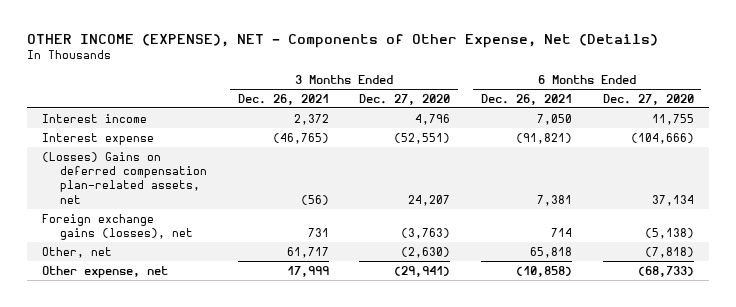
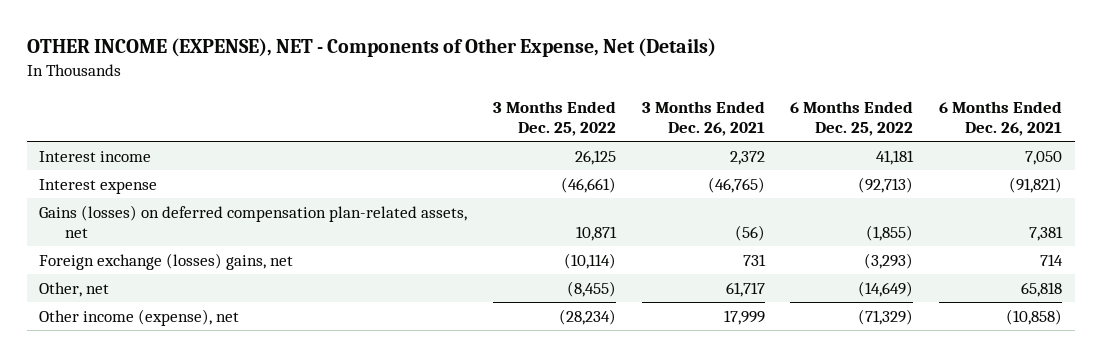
[359,93,451,105] Dec. 27, 2020 -> none
[602,93,694,105] Dec. 27, 2020 -> none
none -> [492,100,616,137] 3 Months Ended Dec. 25, 2022
none -> [790,100,914,137] 6 Months Ended Dec. 25, 2022
[42,151,208,204] (Losses) Gains on deferred compensation plan-related assets, net -> [39,204,468,239] Gains (losses) on deferred compensation plan-related assets, net
[42,213,194,240] Foreign exchange gains (losses), net -> [39,252,294,270] Foreign exchange (losses) gains, net
[42,265,169,278] Other expense, net -> [39,308,240,326] Other income (expense), net

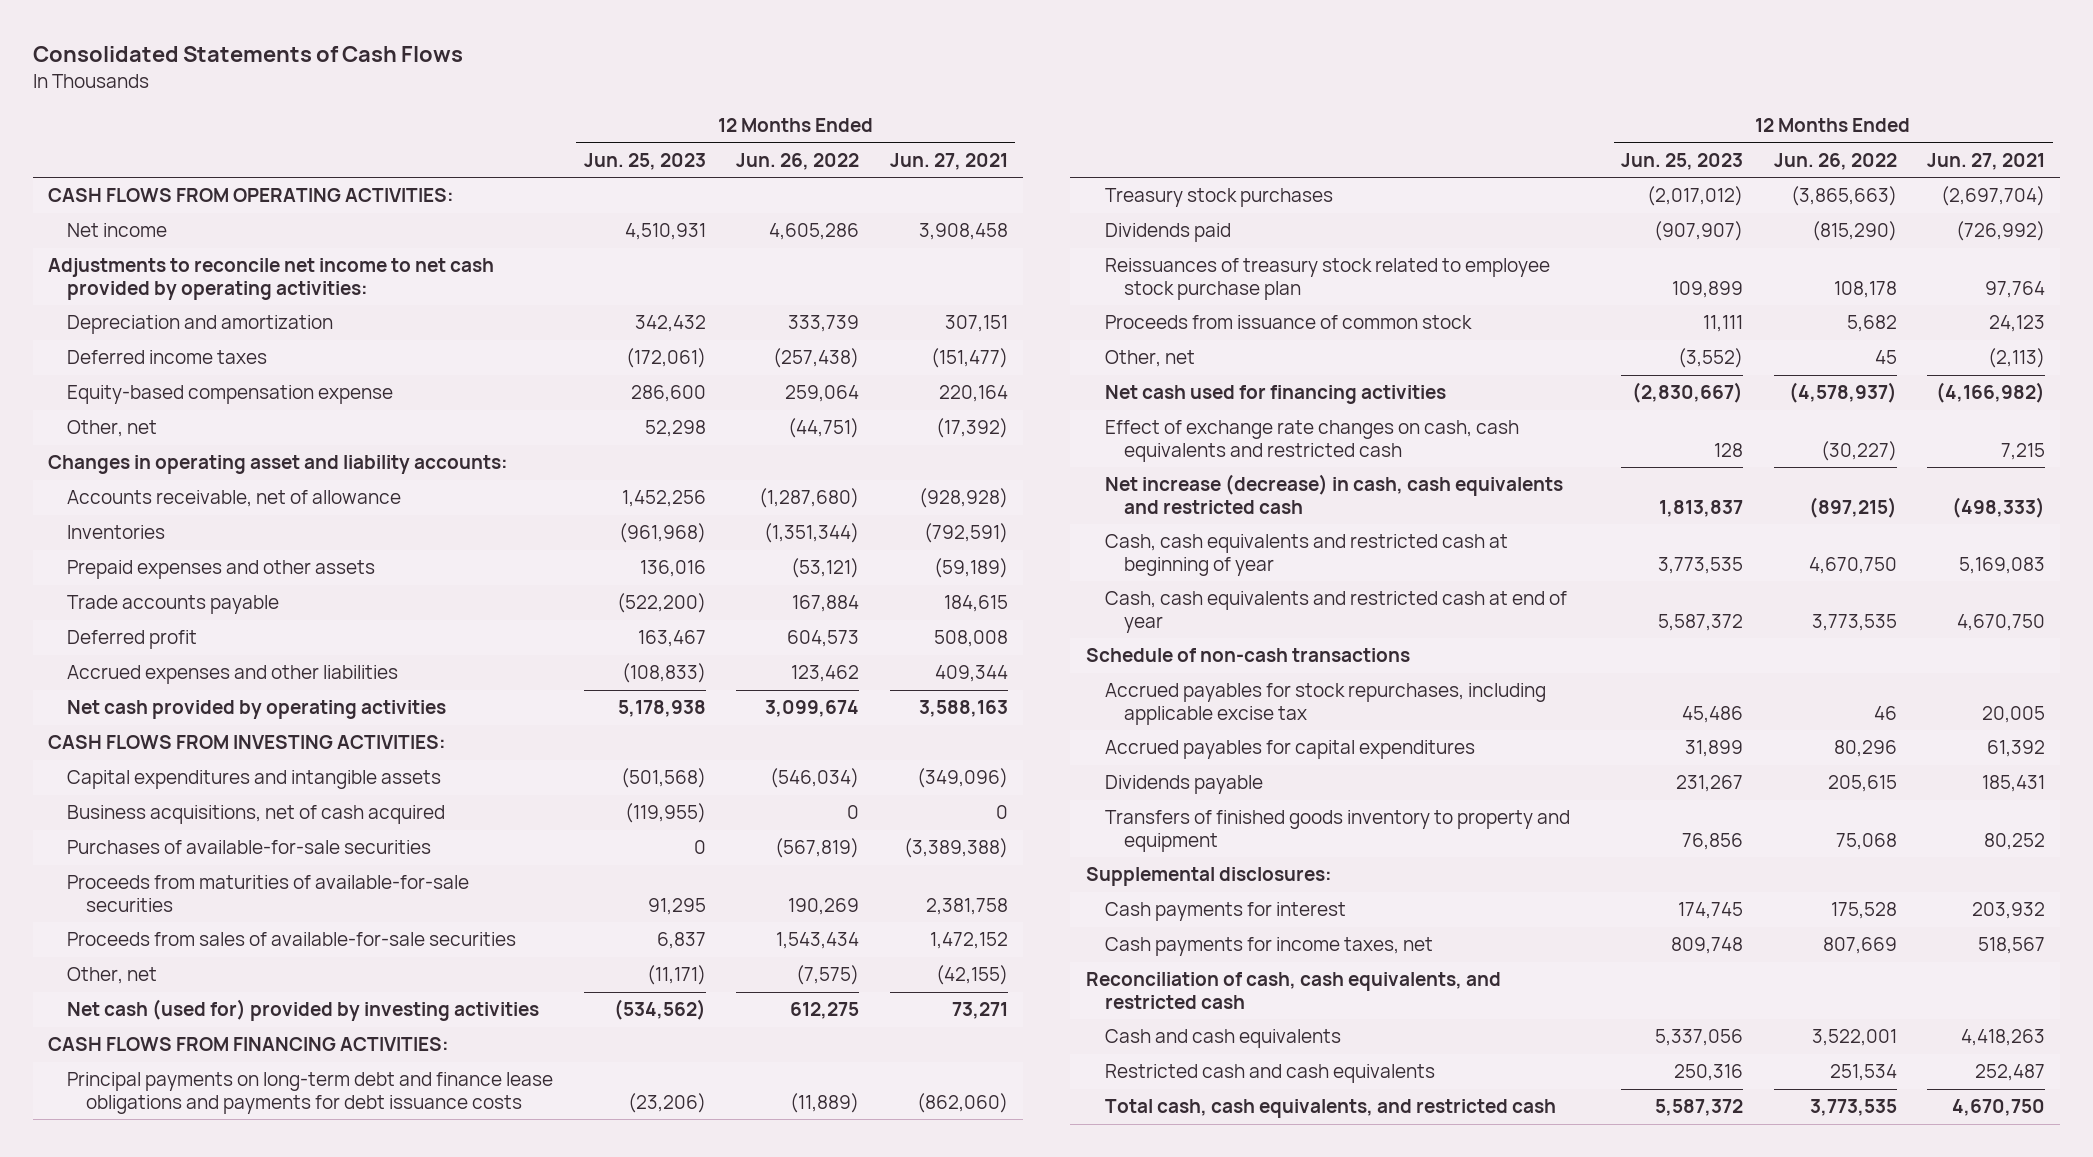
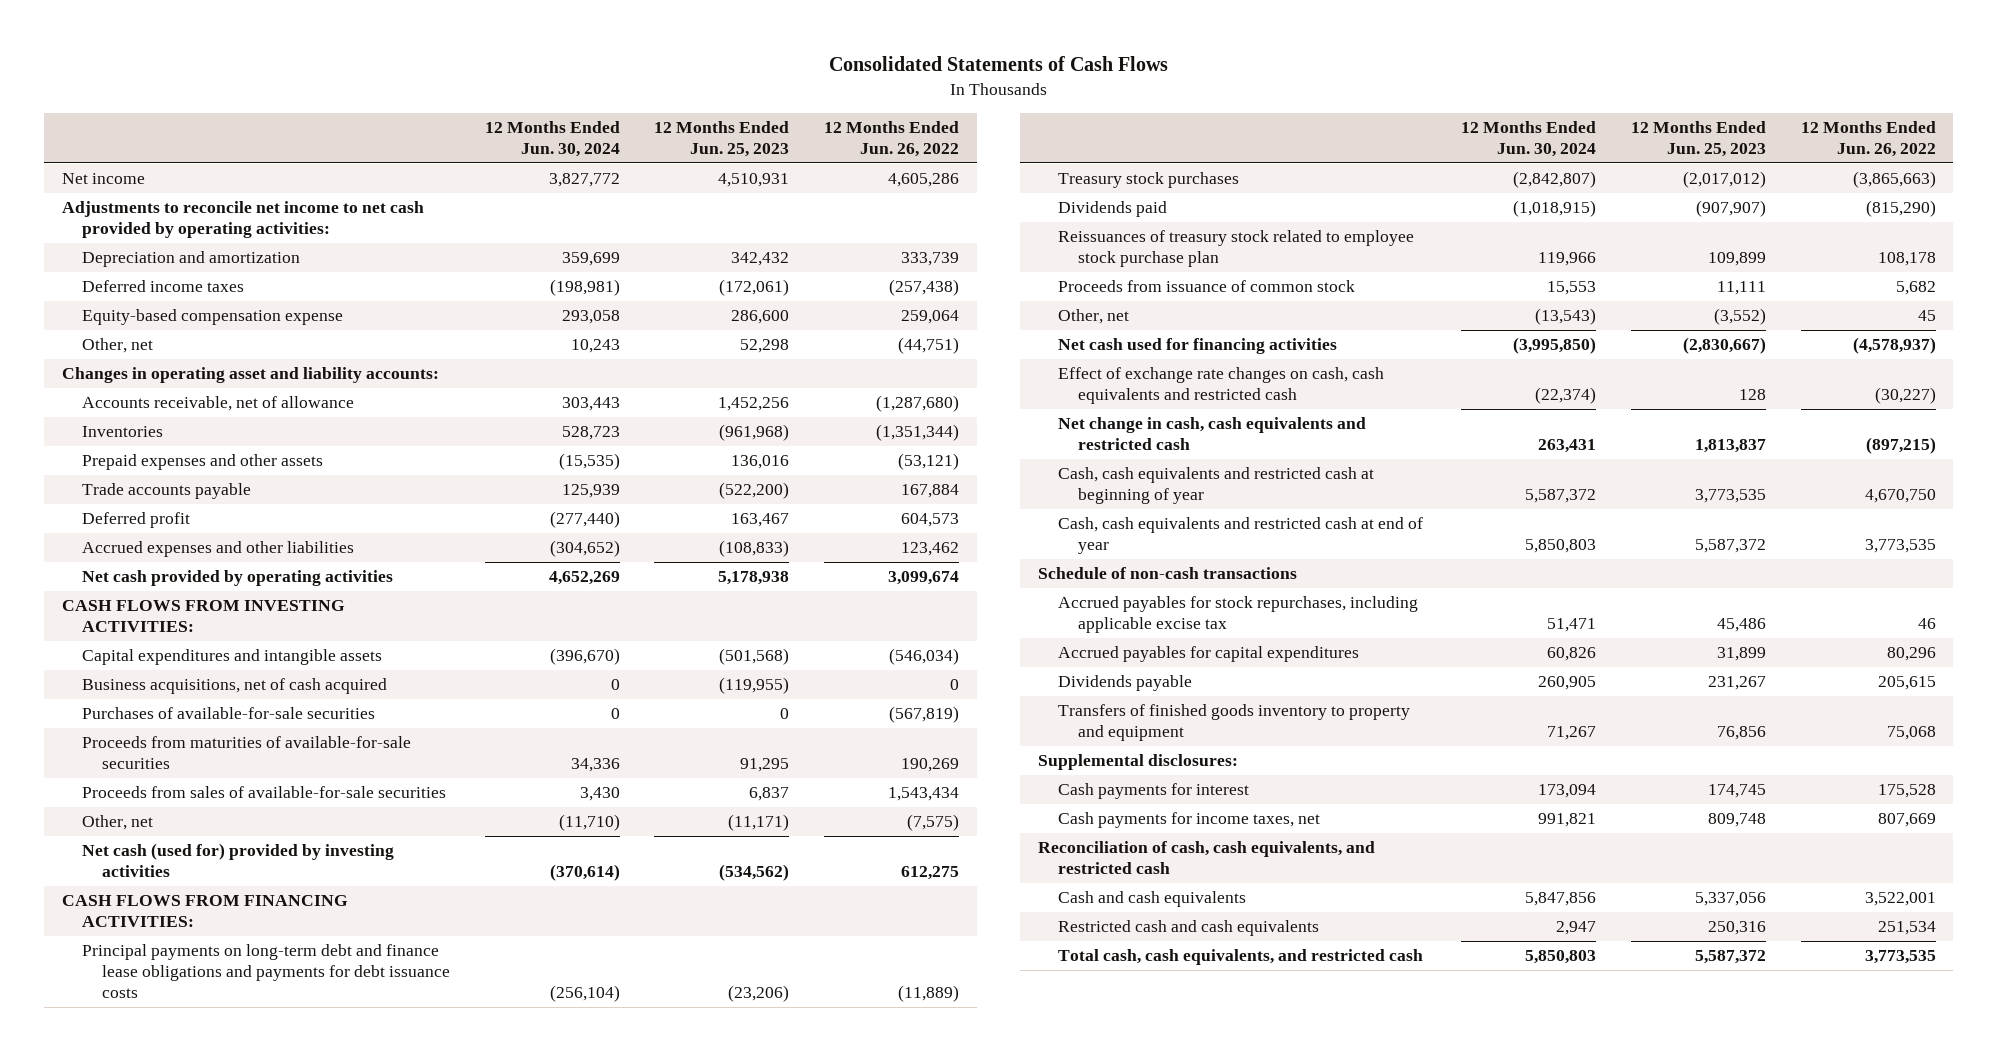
[889,152,1008,170] Jun. 27, 2021 -> none
none -> [484,120,620,157] 12 Months Ended Jun. 30, 2024
[48,188,455,203] CASH FLOWS FROM OPERATING ACTIVITIES: -> none
[1104,474,1563,514] Net increase (decrease) in cash, cash equivalents and restricted cash -> [1057,417,1366,451] Net change in cash, cash equivalents and restricted cash

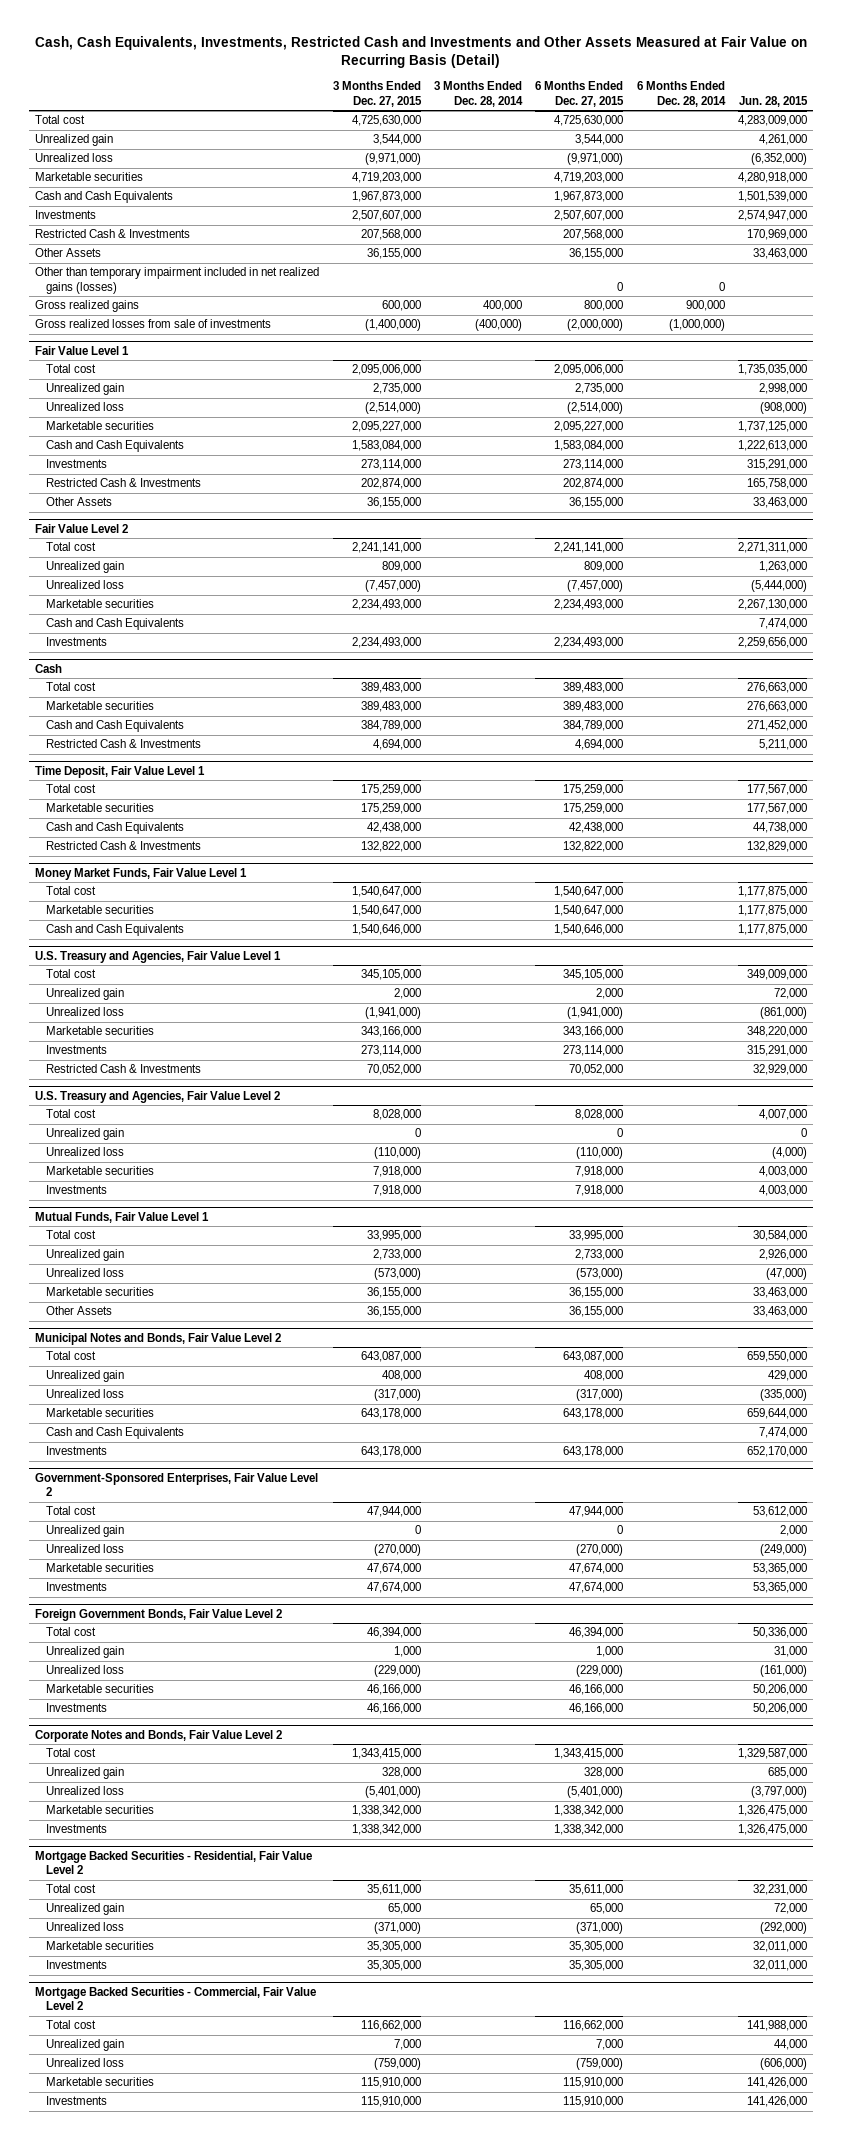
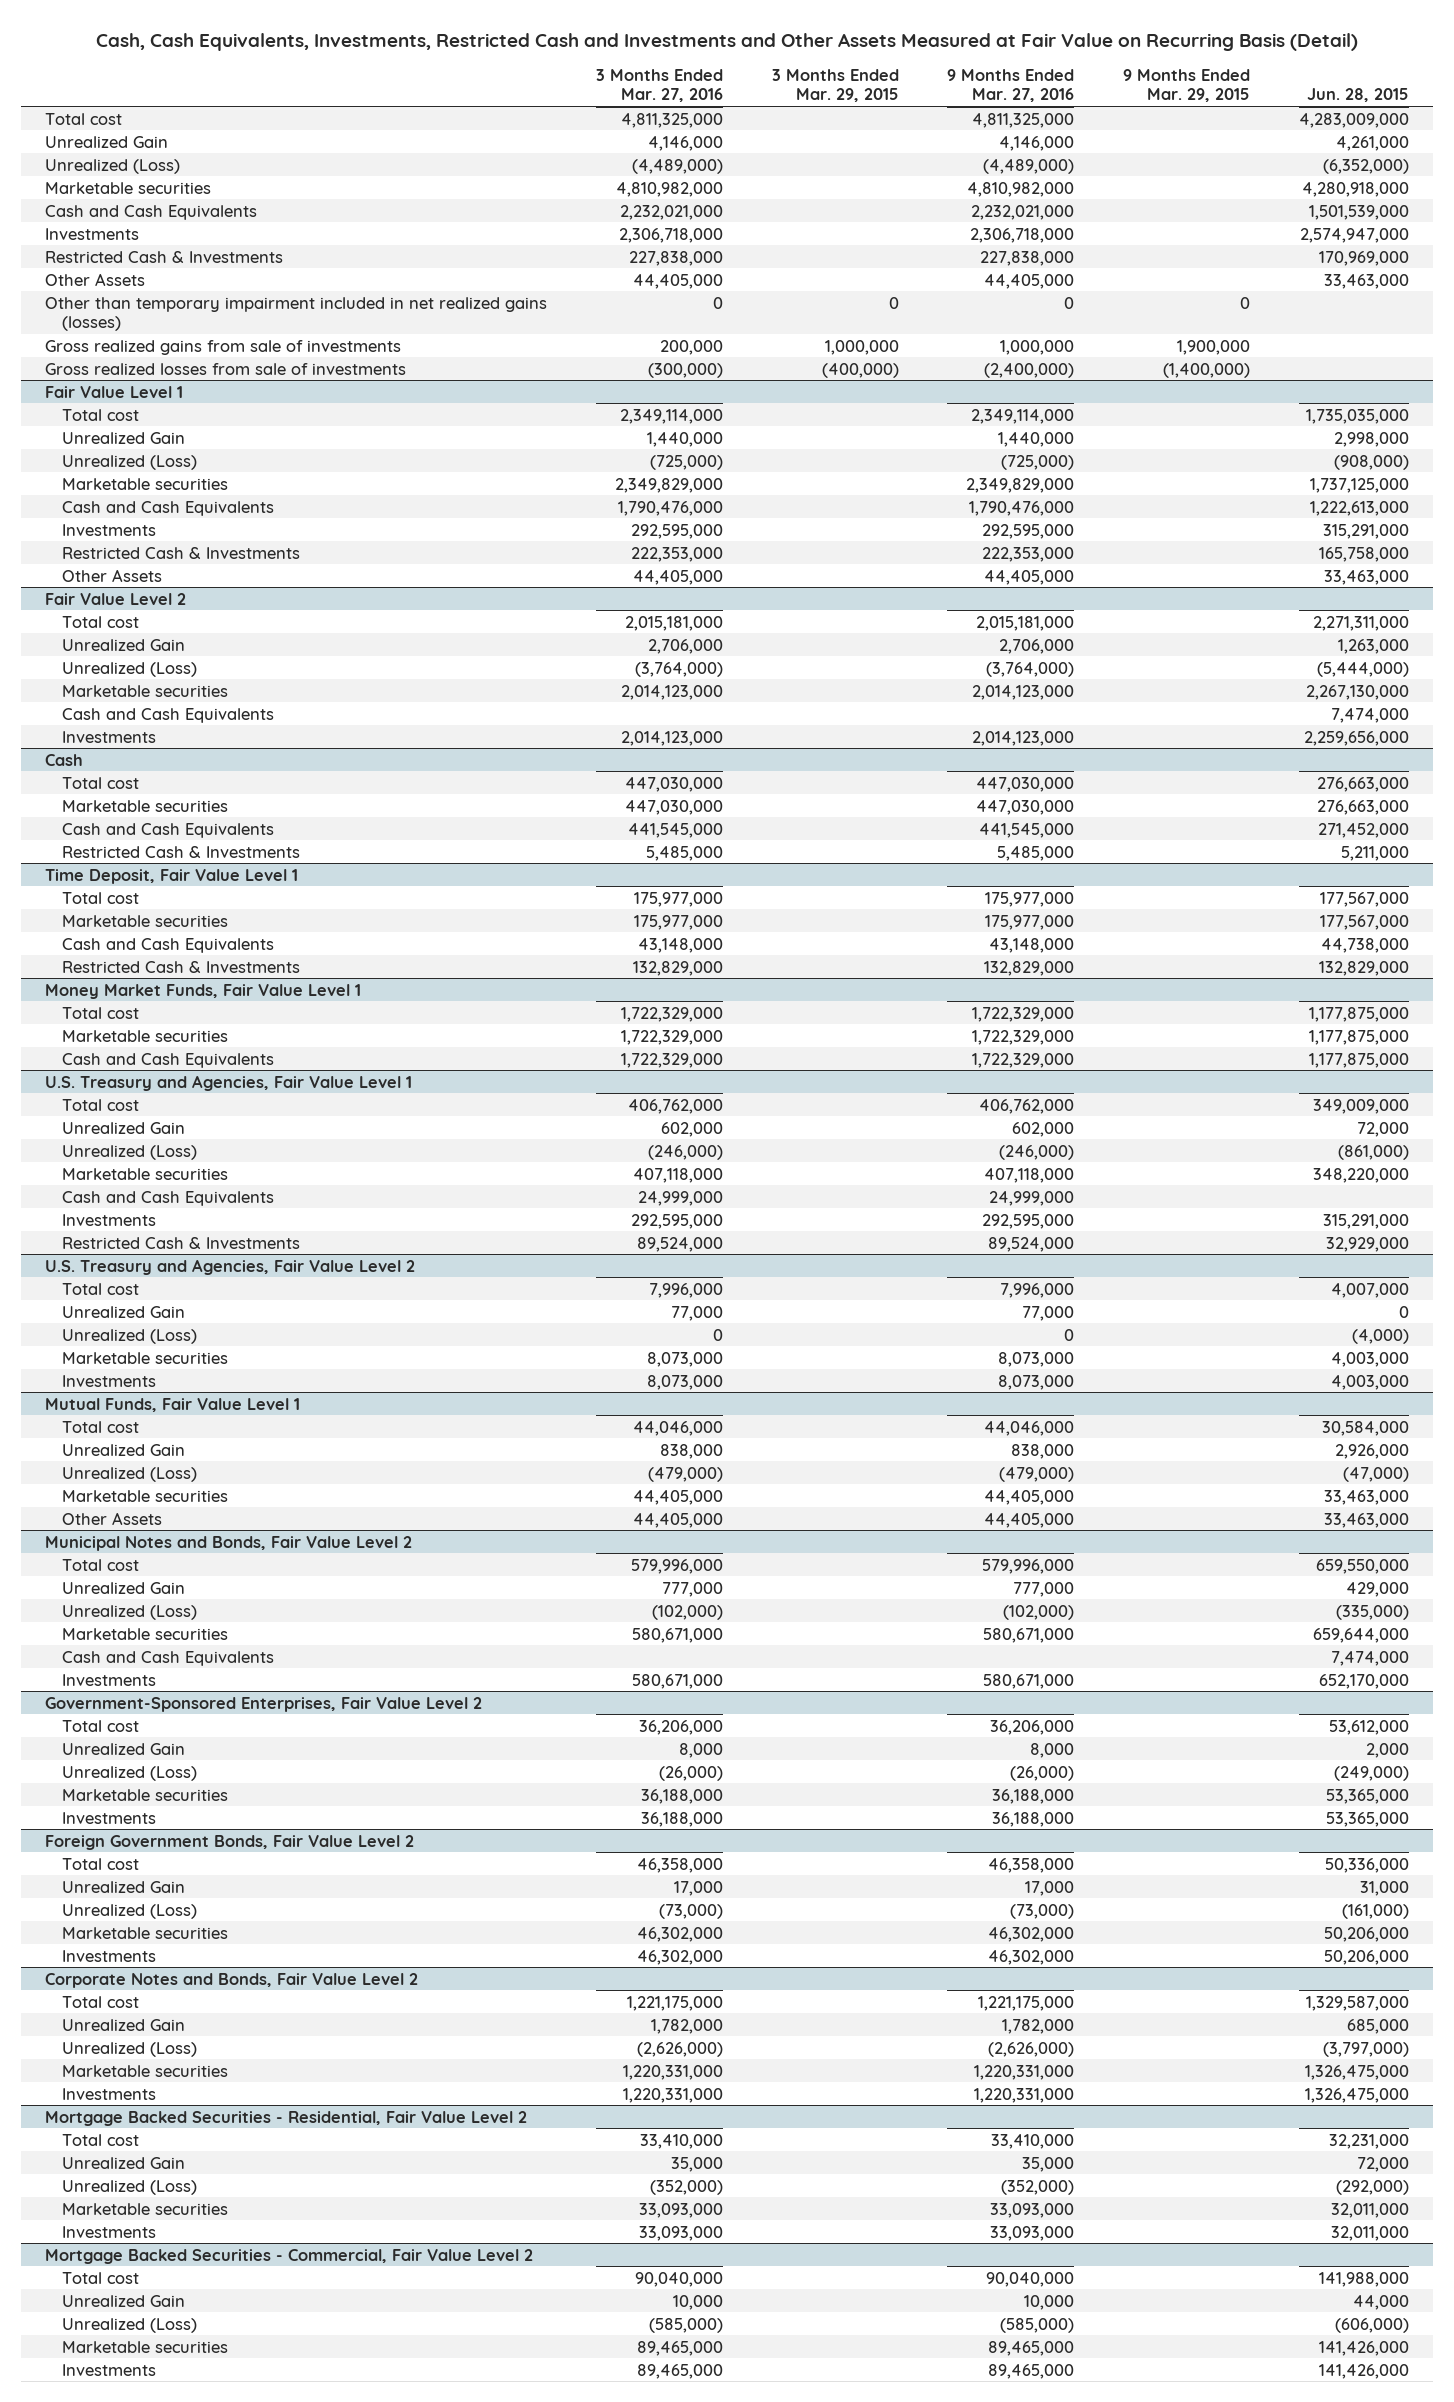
[332,81,422,107] 3 Months Ended Dec. 27, 2015 -> none
[433,81,523,107] 3 Months Ended Dec. 28, 2014 -> none
[535,81,625,107] 6 Months Ended Dec. 27, 2015 -> none
[636,81,726,107] 6 Months Ended Dec. 28, 2014 -> none
none -> [596,68,724,103] 3 Months Ended Mar. 27, 2016
none -> [771,68,899,103] 3 Months Ended Mar. 29, 2015
none -> [947,68,1075,103] 9 Months Ended Mar. 27, 2016
none -> [1123,68,1251,103] 9 Months Ended Mar. 29, 2015
[35,134,114,147] Unrealized gain -> [45,135,169,148] Unrealized Gain
[35,153,114,163] Unrealized loss -> [45,158,181,174] Unrealized (Loss)
[35,300,140,313] Gross realized gains -> [45,339,402,355] Gross realized gains from sale of investments
[46,383,125,396] Unrealized gain -> [61,431,185,444] Unrealized Gain
[46,402,125,412] Unrealized loss -> [61,454,197,470] Unrealized (Loss)
[46,561,125,574] Unrealized gain -> [61,638,185,651] Unrealized Gain
[46,580,125,590] Unrealized loss -> [61,661,197,677] Unrealized (Loss)
[46,988,125,1001] Unrealized gain -> [61,1121,185,1134] Unrealized Gain
[46,1007,125,1017] Unrealized loss -> [61,1144,197,1160] Unrealized (Loss)
none -> [61,1190,274,1206] Cash and Cash Equivalents
[46,1128,125,1141] Unrealized gain -> [61,1305,185,1318] Unrealized Gain
[46,1147,125,1157] Unrealized loss -> [61,1328,197,1344] Unrealized (Loss)
[46,1249,125,1262] Unrealized gain -> [61,1443,185,1456] Unrealized Gain
[46,1268,125,1278] Unrealized loss -> [61,1466,197,1482] Unrealized (Loss)
[46,1370,125,1383] Unrealized gain -> [61,1581,185,1594] Unrealized Gain
[46,1389,125,1399] Unrealized loss -> [61,1604,197,1620] Unrealized (Loss)
[46,1525,125,1538] Unrealized gain -> [61,1742,185,1755] Unrealized Gain
[46,1544,125,1554] Unrealized loss -> [61,1765,197,1781] Unrealized (Loss)
[46,1646,125,1659] Unrealized gain -> [61,1880,185,1893] Unrealized Gain
[46,1665,125,1675] Unrealized loss -> [61,1903,197,1919] Unrealized (Loss)
[46,1767,125,1780] Unrealized gain -> [61,2018,185,2031] Unrealized Gain
[46,1786,125,1796] Unrealized loss -> [61,2041,197,2057] Unrealized (Loss)
[46,1903,125,1916] Unrealized gain -> [61,2156,185,2169] Unrealized Gain
[46,1922,125,1932] Unrealized loss -> [61,2179,197,2195] Unrealized (Loss)
[46,2039,125,2052] Unrealized gain -> [61,2294,185,2307] Unrealized Gain
[46,2058,125,2068] Unrealized loss -> [61,2317,197,2333] Unrealized (Loss)

